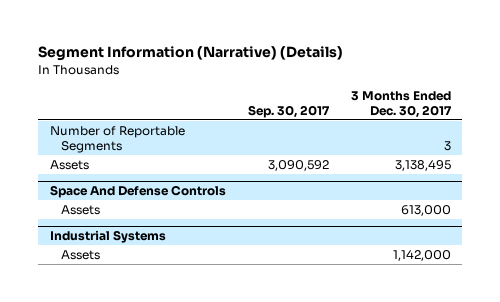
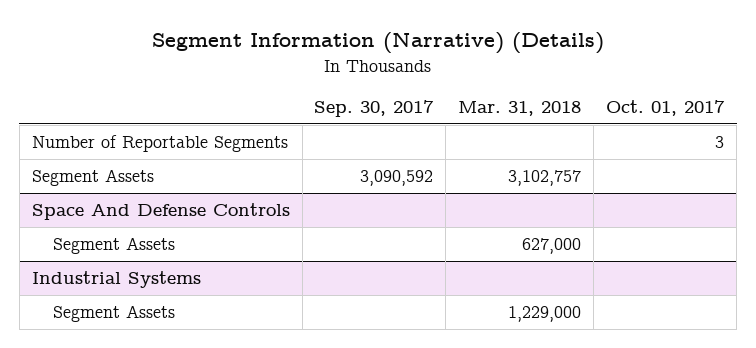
[350,90,452,118] 3 Months Ended Dec. 30, 2017 -> none
none -> [458,101,582,117] Mar. 31, 2018
none -> [606,100,726,117] Oct. 01, 2017
[49,159,89,170] Assets -> [31,169,154,187] Segment Assets
[61,204,101,215] Assets -> [53,237,176,255] Segment Assets
[61,249,101,260] Assets -> [53,305,176,323] Segment Assets

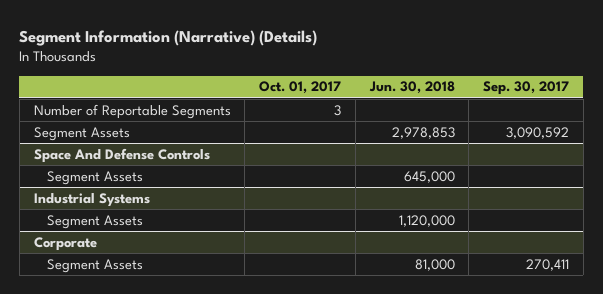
[458,101,582,117] Mar. 31, 2018 -> none
none -> [368,81,455,95] Jun. 30, 2018
none -> [33,236,97,251] Corporate
none -> [47,258,144,273] Segment Assets

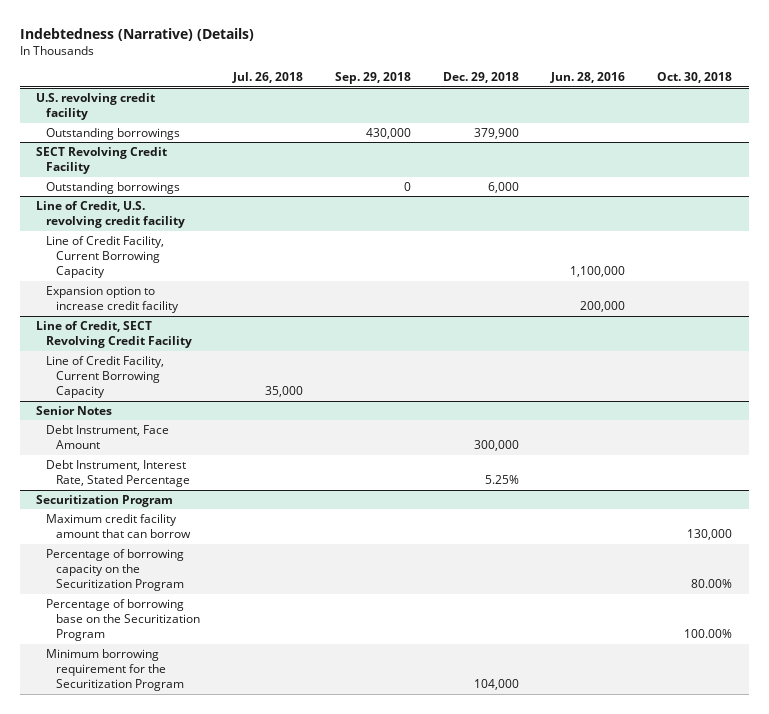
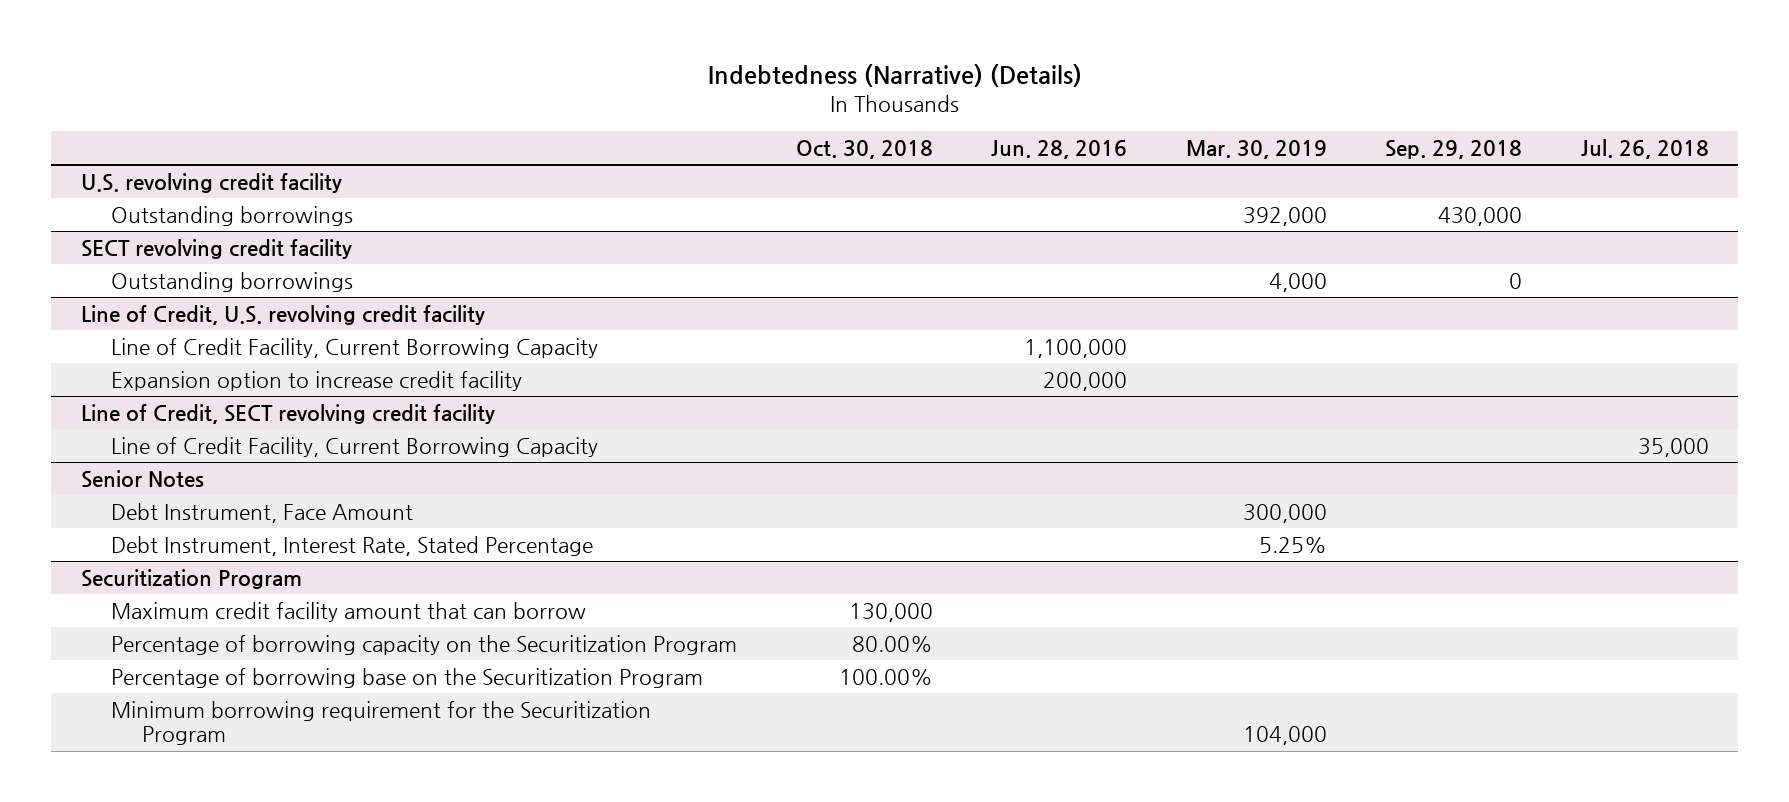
[442,72,519,84] Dec. 29, 2018 -> none
none -> [1185,140,1327,160] Mar. 30, 2019
[36,146,168,175] SECT Revolving Credit Facility -> [80,238,352,259] SECT revolving credit facility
[36,320,193,349] Line of Credit, SECT Revolving Credit Facility -> [80,403,495,424] Line of Credit, SECT revolving credit facility

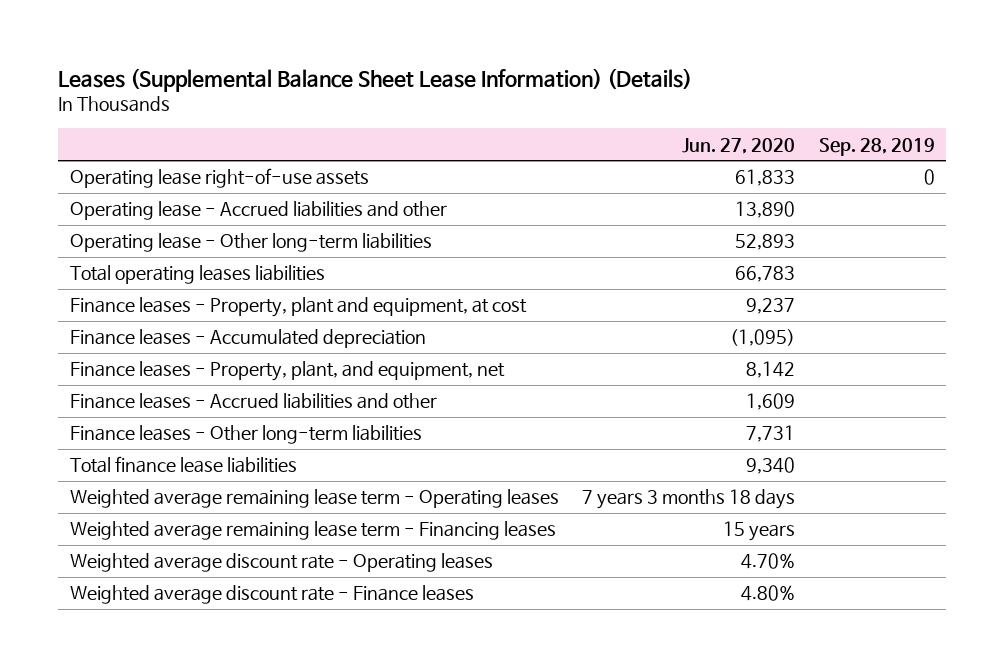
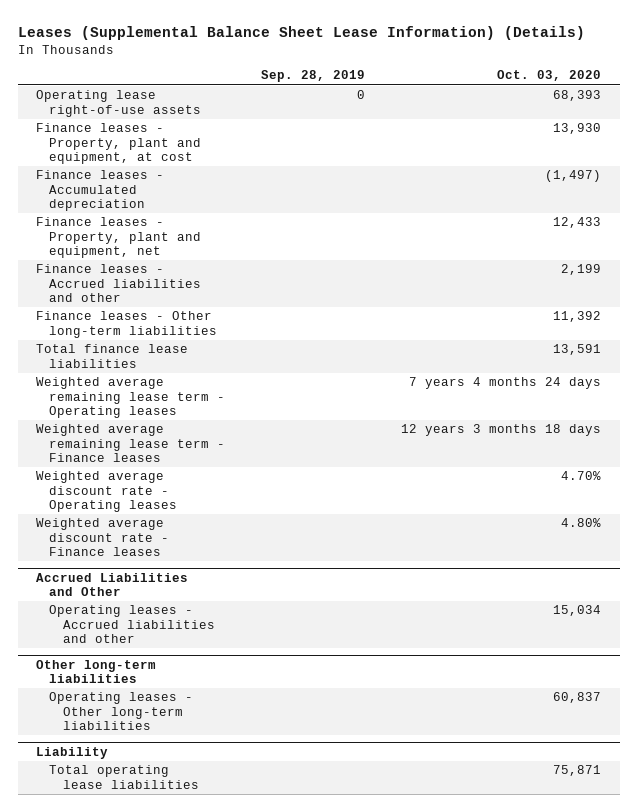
[682,137,796,154] Jun. 27, 2020 -> none
none -> [497,70,602,82] Oct. 03, 2020
[69,201,447,221] Operating lease - Accrued liabilities and other -> none
[69,233,432,253] Operating lease - Other long-term liabilities -> none
[69,265,325,285] Total operating leases liabilities -> none
[69,361,505,382] Finance leases - Property, plant, and equipment, net -> [35,217,202,259] Finance leases - Property, plant and equipment, net
[69,521,556,541] Weighted average remaining lease term - Financing leases -> [35,424,226,463] Weighted average remaining lease term - Finance leases
none -> [35,572,188,596] Accrued Liabilities and Other
none -> [49,605,215,644] Operating leases - Accrued liabilities and other
none -> [35,659,156,683] Other long-term liabilities
none -> [49,692,194,731] Operating leases - Other long-term liabilities
none -> [35,746,108,759] Liability
none -> [49,765,199,789] Total operating lease liabilities

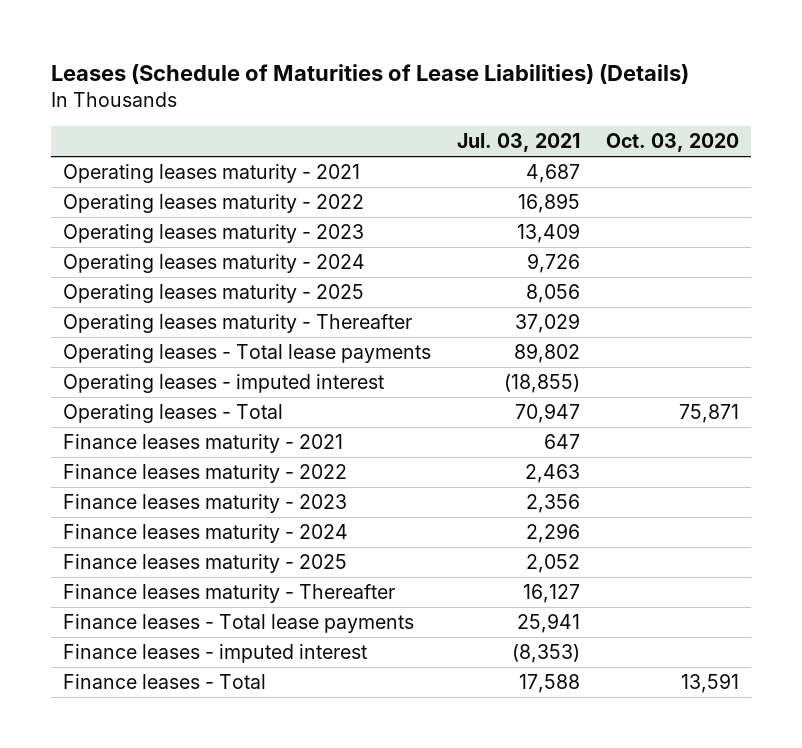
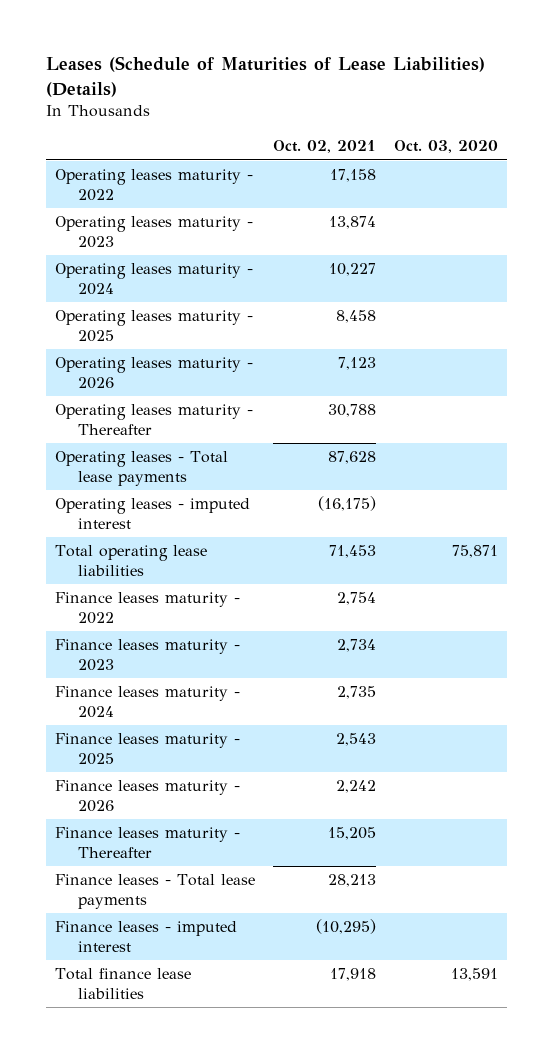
[457,133,581,153] Jul. 03, 2021 -> none
none -> [273,140,377,154] Oct. 02, 2021
[63,164,361,184] Operating leases maturity - 2021 -> none
none -> [54,357,253,389] Operating leases maturity - 2026
[63,434,344,454] Finance leases maturity - 2021 -> none
[63,404,284,424] Operating leases - Total -> [54,545,207,576] Total operating lease liabilities
none -> [54,780,240,812] Finance leases maturity - 2026
[63,674,267,690] Finance leases - Total -> [54,968,191,999] Total finance lease liabilities

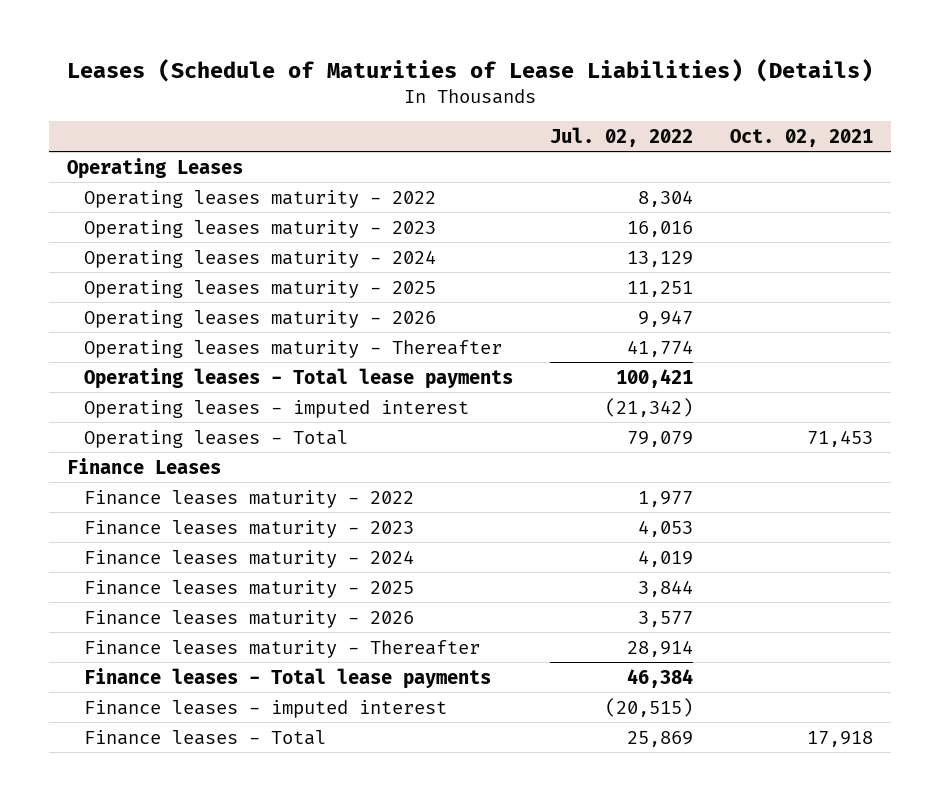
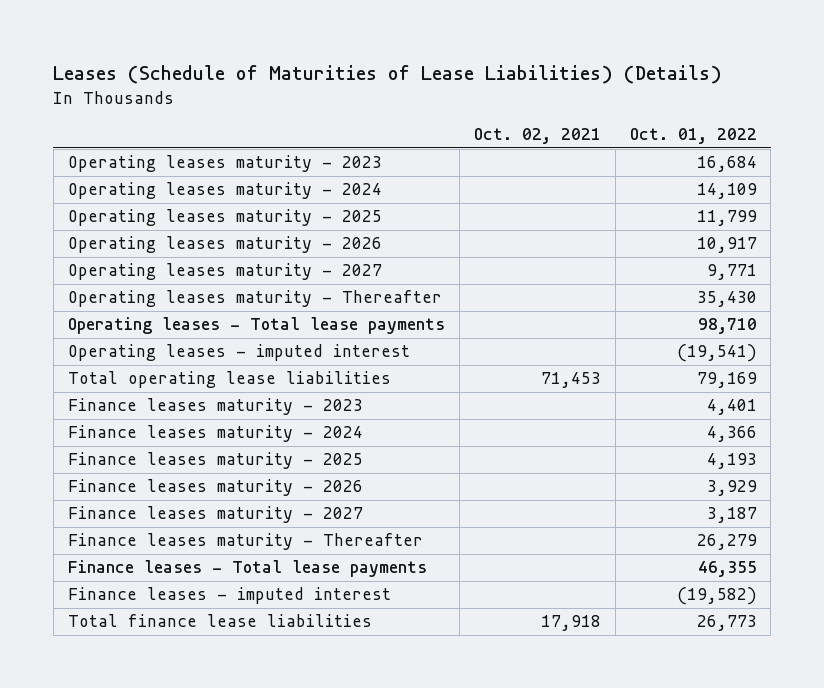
[550,126,694,147] Jul. 02, 2022 -> none
none -> [629,128,757,145] Oct. 01, 2022
[67,157,244,179] Operating Leases -> none
[84,189,437,208] Operating leases maturity - 2022 -> none
none -> [67,263,382,281] Operating leases maturity - 2027
[67,457,222,474] Finance Leases -> none
[84,489,415,508] Finance leases maturity - 2022 -> none
[84,429,349,448] Operating leases - Total -> [67,371,391,389] Total operating lease liabilities
none -> [67,506,363,524] Finance leases maturity - 2027
[84,729,327,745] Finance leases - Total -> [67,614,372,628] Total finance lease liabilities

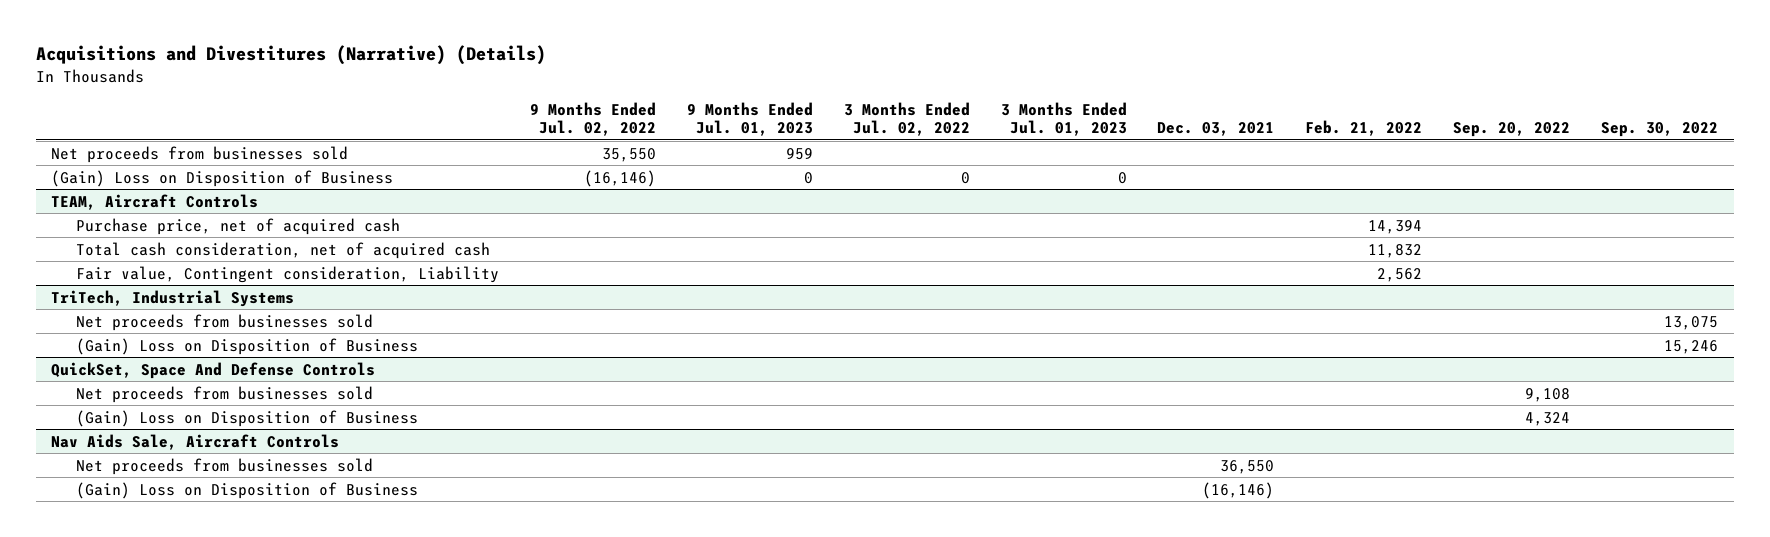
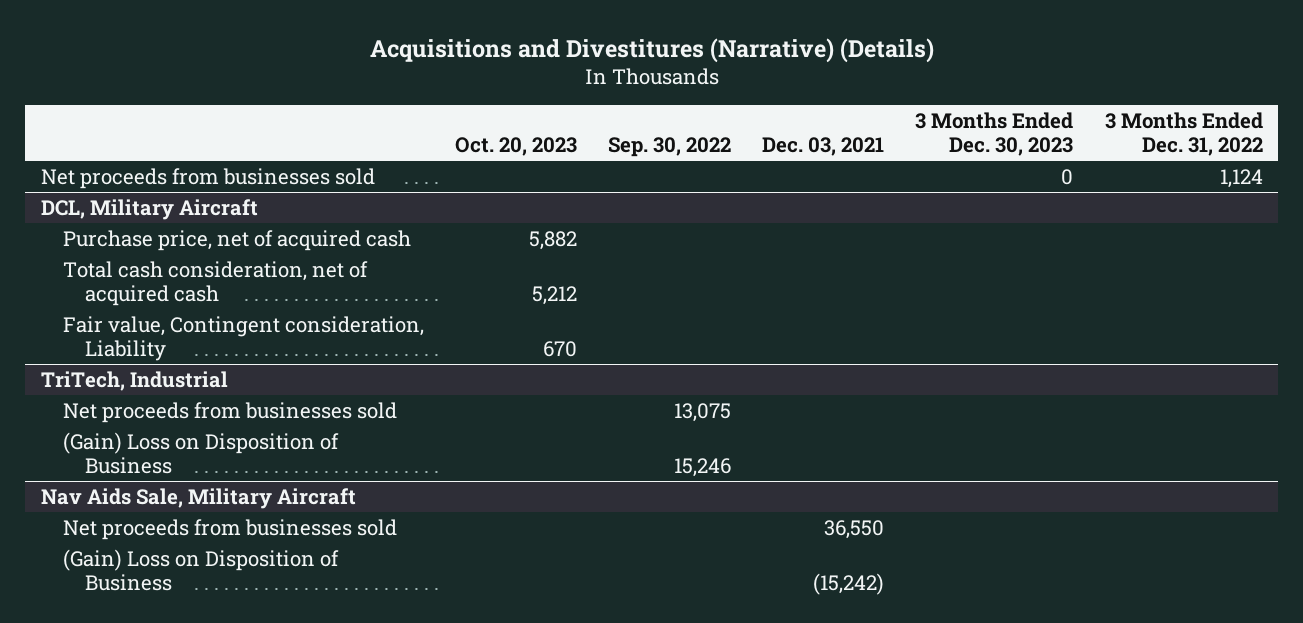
[529,101,656,137] 9 Months Ended Jul. 02, 2022 -> none
[686,101,813,137] 9 Months Ended Jul. 01, 2023 -> none
[843,101,970,137] 3 Months Ended Jul. 02, 2022 -> none
[1000,101,1127,137] 3 Months Ended Jul. 01, 2023 -> none
[1305,120,1423,137] Feb. 21, 2022 -> none
[1453,122,1571,138] Sep. 20, 2022 -> none
none -> [454,136,577,156] Oct. 20, 2023
none -> [915,111,1074,156] 3 Months Ended Dec. 30, 2023
none -> [1104,111,1263,156] 3 Months Ended Dec. 31, 2022
[51,169,394,187] (Gain) Loss on Disposition of Business -> none
[51,193,259,210] TEAM, Aircraft Controls -> none
[76,217,401,235] Purchase price, net of acquired cash -> none
[76,241,491,259] Total cash consideration, net of acquired cash -> none
[76,265,500,283] Fair value, Contingent consideration, Liability -> none
none -> [40,198,258,220] DCL, Military Aircraft
none -> [62,229,411,251] Purchase price, net of acquired cash
none -> [62,260,368,307] Total cash consideration, net of acquired cash
none -> [62,315,424,362] Fair value, Contingent consideration, Liability
[51,289,295,307] TriTech, Industrial Systems -> [40,370,228,391] TriTech, Industrial
[51,361,376,379] QuickSet, Space And Defense Controls -> none
[76,385,374,403] Net proceeds from businesses sold -> none
[76,409,419,427] (Gain) Loss on Disposition of Business -> none
[51,433,340,450] Nav Aids Sale, Aircraft Controls -> [40,487,356,509] Nav Aids Sale, Military Aircraft
[1202,481,1275,499] (16,146) -> [813,573,885,596] (15,242)

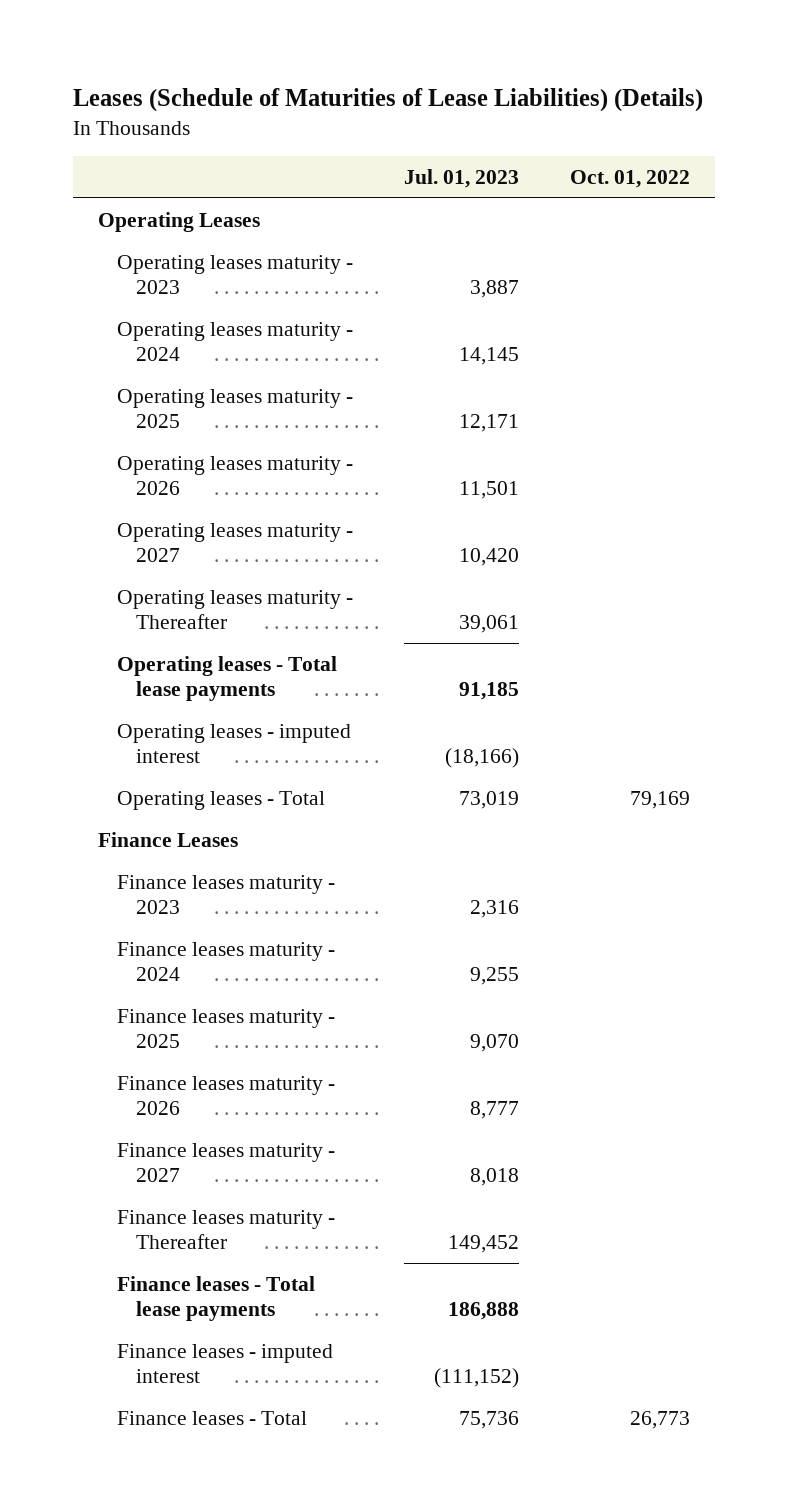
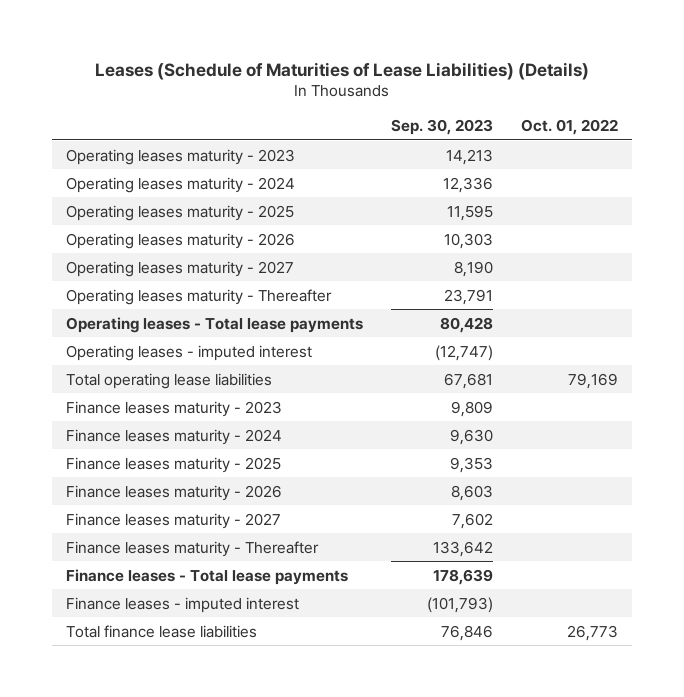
[404,169,520,189] Jul. 01, 2023 -> none
none -> [391,119,494,136] Sep. 30, 2023
[98,211,261,232] Operating Leases -> none
[98,831,239,847] Finance Leases -> none
[117,790,326,810] Operating leases - Total -> [65,372,272,389] Total operating lease liabilities
[117,1410,308,1425] Finance leases - Total -> [65,624,257,638] Total finance lease liabilities

